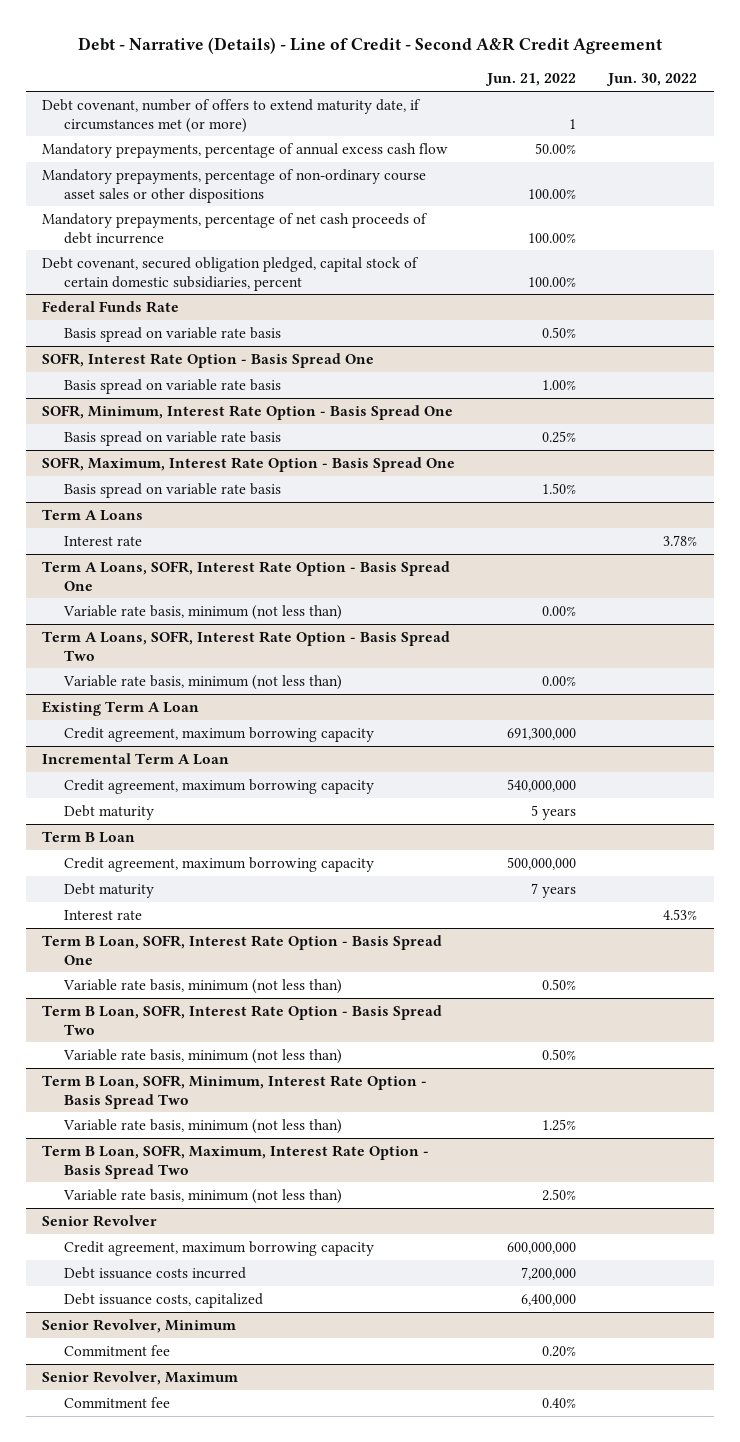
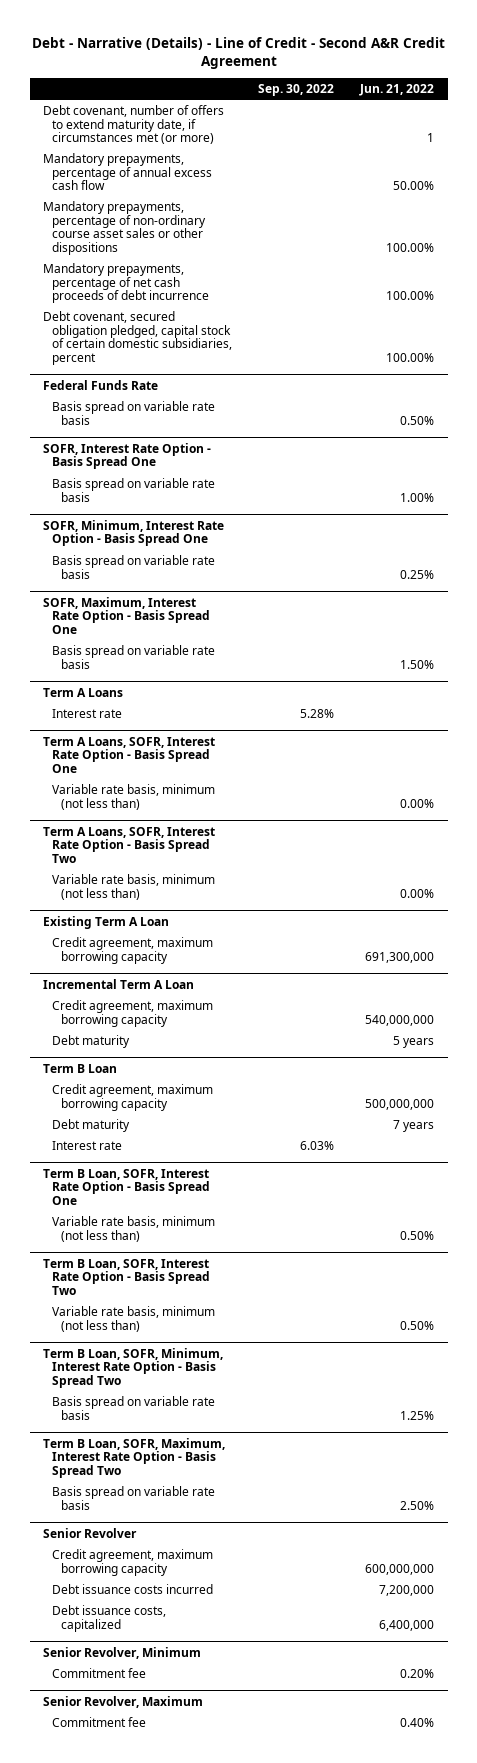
[606,73,698,87] Jun. 30, 2022 -> none
none -> [258,84,335,97] Sep. 30, 2022
[62,1118,342,1134] Variable rate basis, minimum (not less than) -> [51,1395,215,1420] Basis spread on variable rate basis
[62,1188,342,1204] Variable rate basis, minimum (not less than) -> none
none -> [51,1485,215,1510] Basis spread on variable rate basis

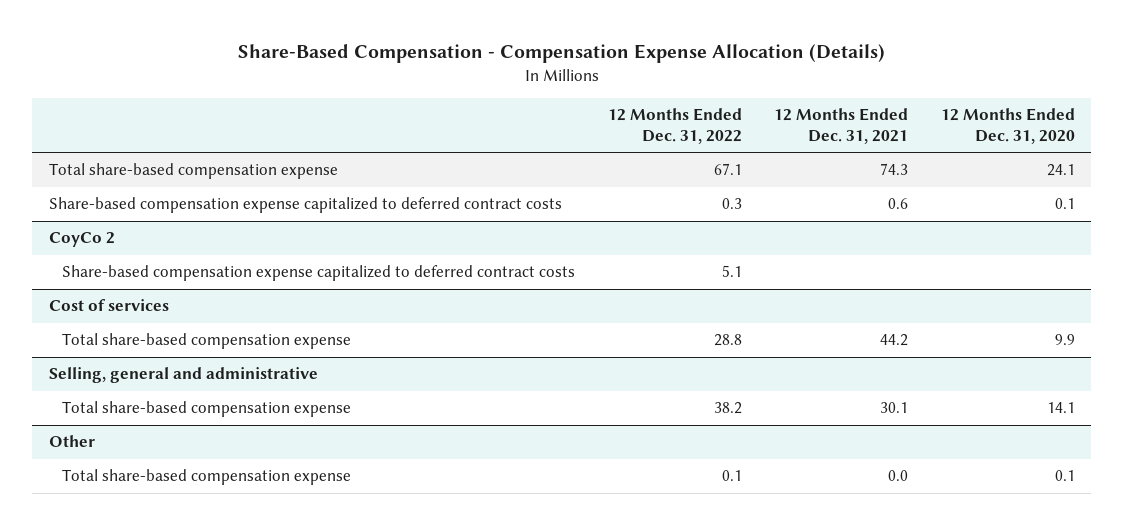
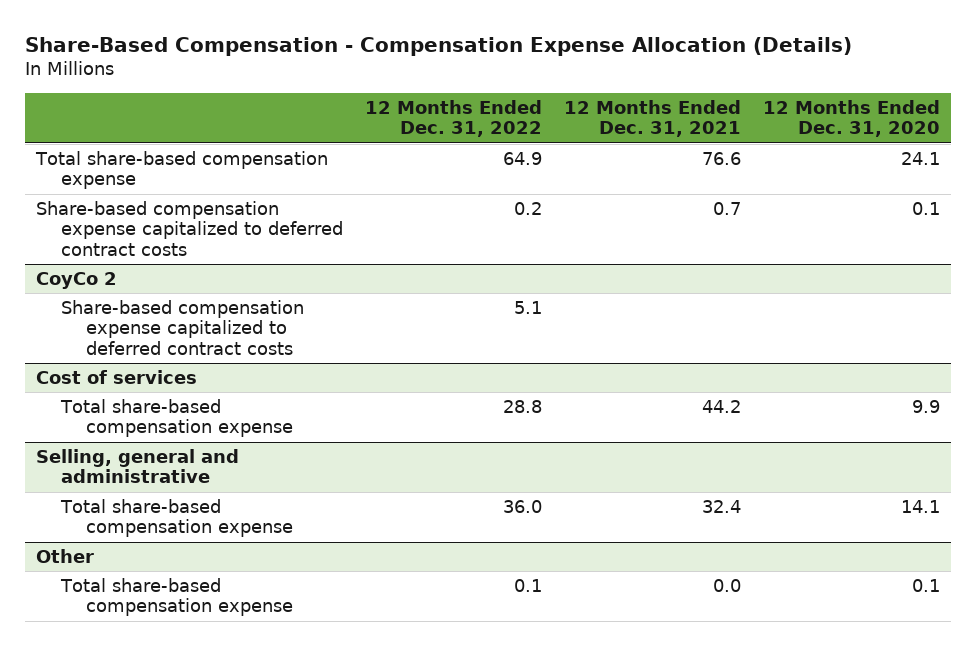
[713,163,742,176] 67.1 -> [502,151,542,165] 64.9
[880,163,909,176] 74.3 -> [701,151,741,165] 76.6
[721,198,742,210] 0.3 -> [513,201,542,215] 0.2
[888,198,909,210] 0.6 -> [712,201,741,215] 0.7
[713,402,742,415] 38.2 -> [502,499,542,513] 36.0
[880,402,909,414] 30.1 -> [701,499,741,513] 32.4

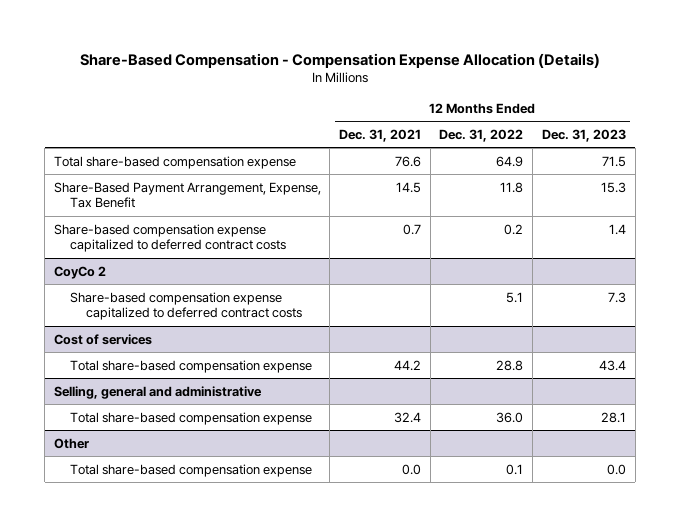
[763,99,941,138] 12 Months Ended Dec. 31, 2020 -> none
none -> [541,128,626,142] Dec. 31, 2023
none -> [53,181,321,209] Share-Based Payment Arrangement, Expense, Tax Benefit

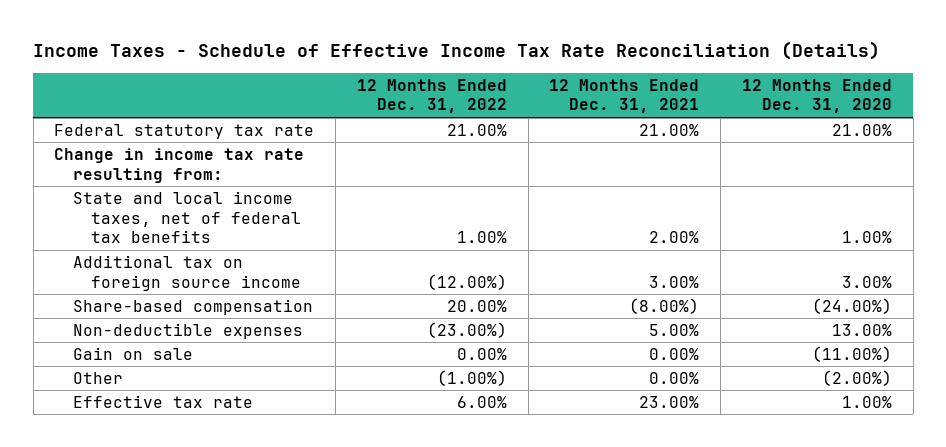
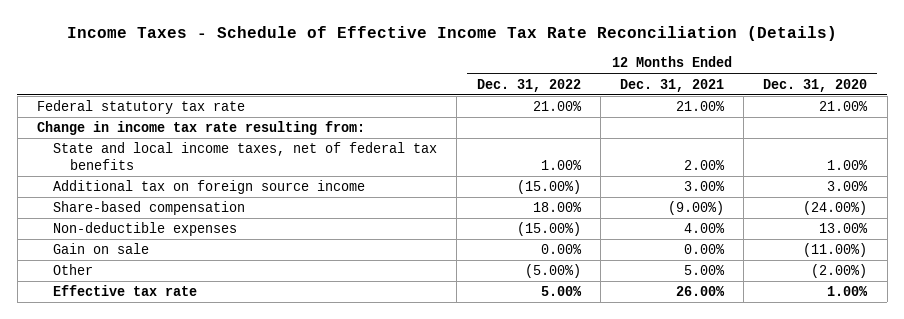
[426,273,507,290] (12.00%) -> [516,180,581,195] (15.00%)
[446,299,507,312] 20.00% -> [532,202,582,213] 18.00%
[629,297,700,314] (8.00%) -> [667,201,724,216] (9.00%)
[426,321,507,338] (23.00%) -> [516,222,581,237] (15.00%)
[649,323,700,336] 5.00% -> [683,223,725,234] 4.00%
[436,369,507,386] (1.00%) -> [524,264,581,279] (5.00%)
[649,371,700,384] 0.00% -> [683,265,725,276] 5.00%
[456,395,507,408] 6.00% -> [540,286,582,297] 5.00%
[639,395,700,408] 23.00% -> [675,286,725,297] 26.00%

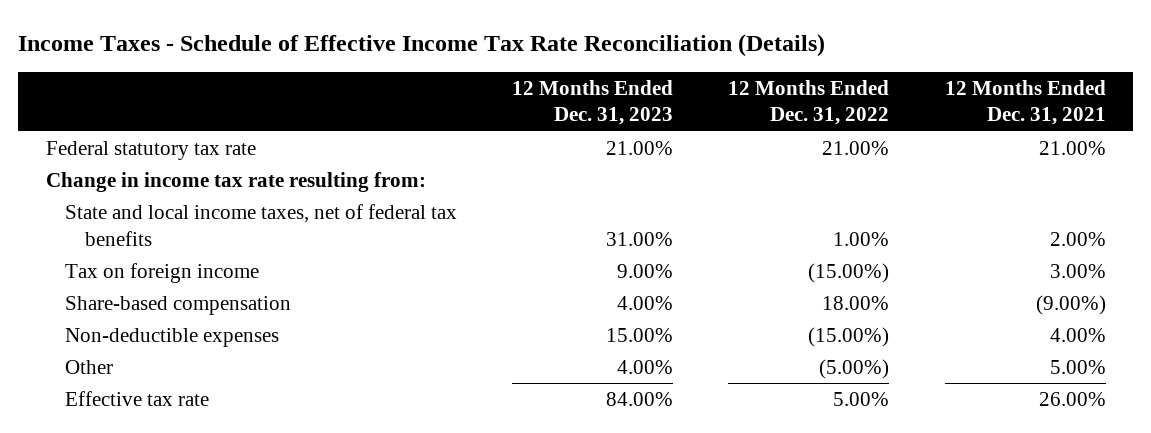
[763,78,868,92] Dec. 31, 2020 -> none
none -> [512,79,674,126] 12 Months Ended Dec. 31, 2023
[53,180,366,195] Additional tax on foreign source income -> [65,262,260,283] Tax on foreign income
[53,243,150,255] Gain on sale -> none

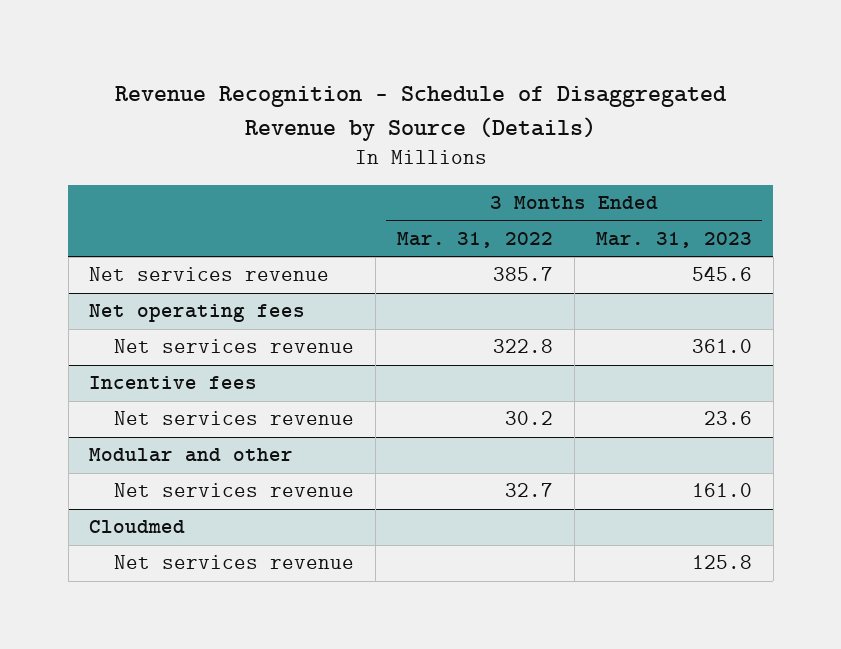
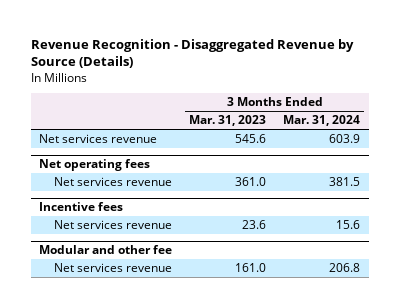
[114,86,727,141] Revenue Recognition - Schedule of Disaggregated Revenue by Source (Details) -> [30,38,354,69] Revenue Recognition - Disaggregated Revenue by Source (Details)
[396,232,553,249] Mar. 31, 2022 -> none
none -> [283,115,361,127] Mar. 31, 2024
[89,448,294,463] Modular and other -> [39,245,173,255] Modular and other fee
[89,520,186,534] Cloudmed -> none
[114,555,355,570] Net services revenue -> none

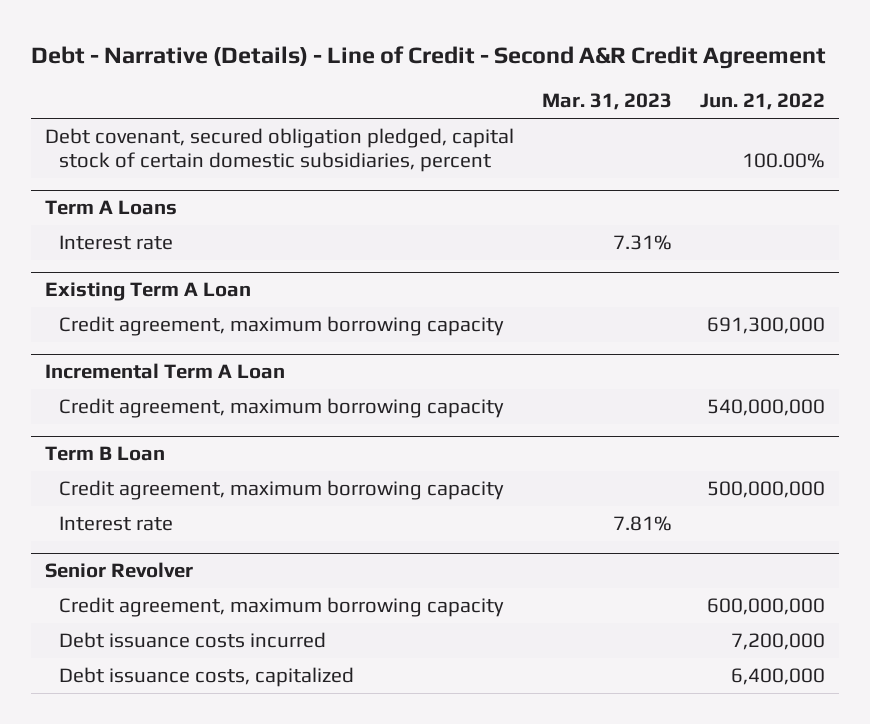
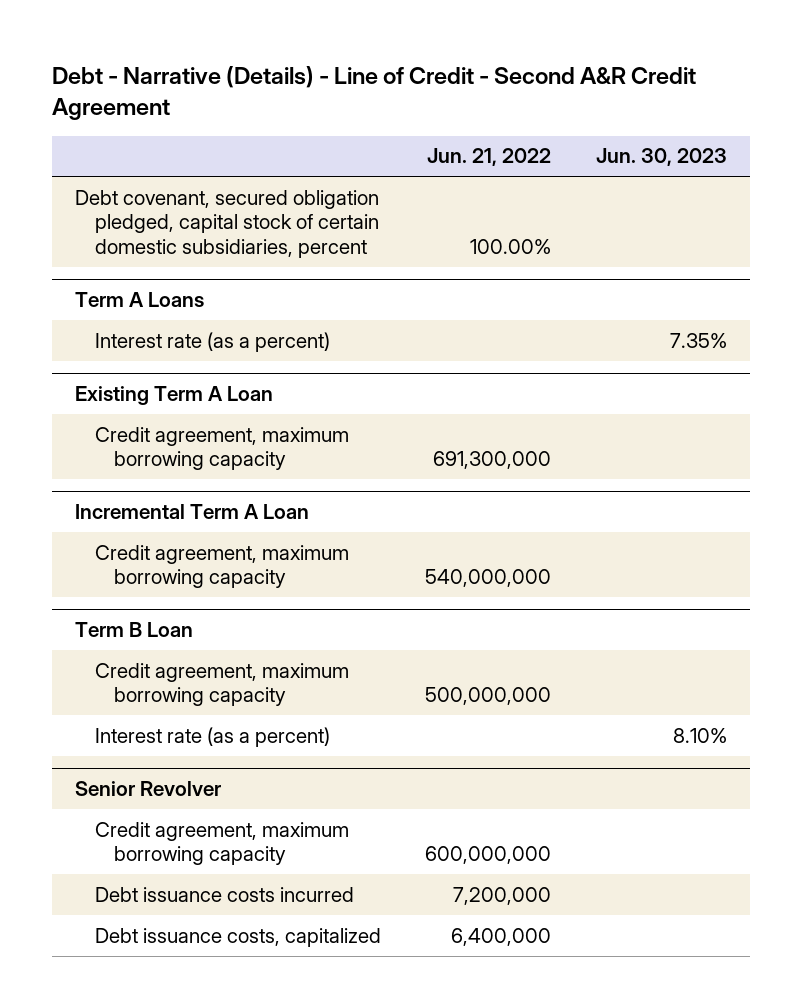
[541,93,672,111] Mar. 31, 2023 -> none
none -> [596,148,728,167] Jun. 30, 2023
[59,235,174,251] Interest rate -> [94,331,330,352] Interest rate (as a percent)
[59,516,174,532] Interest rate -> [94,726,330,747] Interest rate (as a percent)

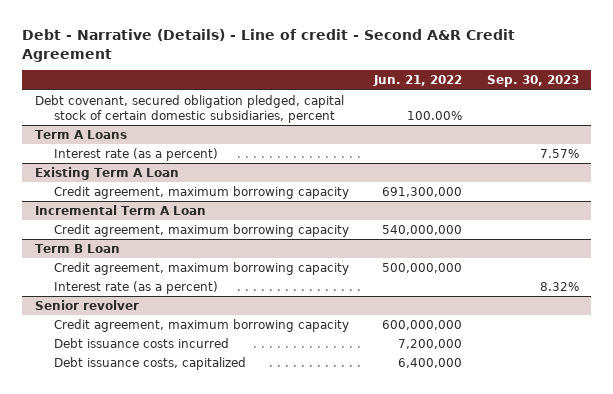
[52,65,697,121] Debt - Narrative (Details) - Line of Credit - Second A&R Credit Agreement -> [22,29,516,62] Debt - Narrative (Details) - Line of credit - Second A&R Credit Agreement
[596,148,728,167] Jun. 30, 2023 -> none
none -> [486,75,579,88] Sep. 30, 2023
[74,781,221,797] Senior Revolver -> [34,300,139,311] Senior revolver

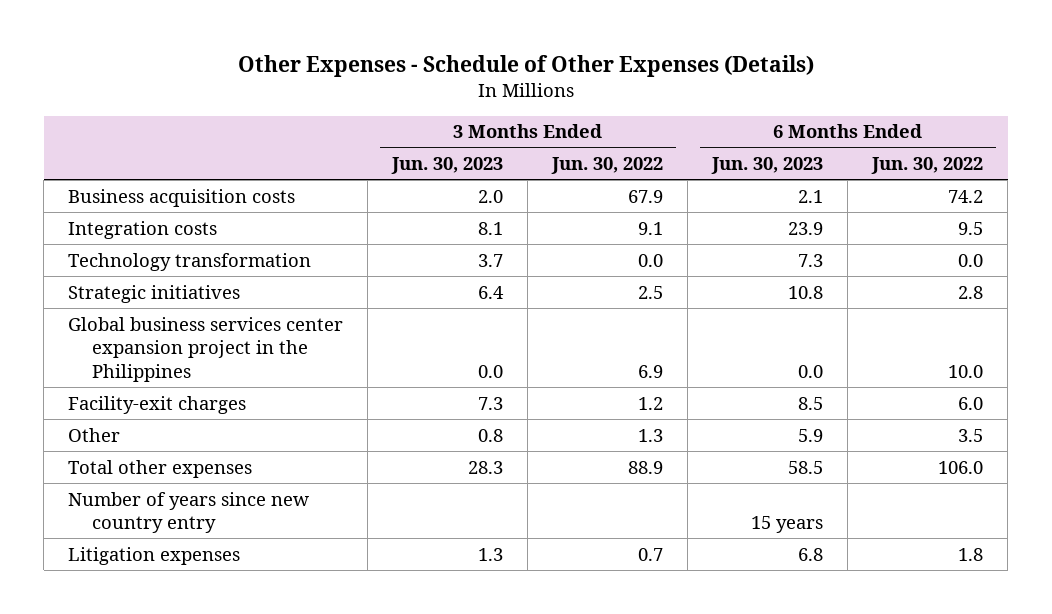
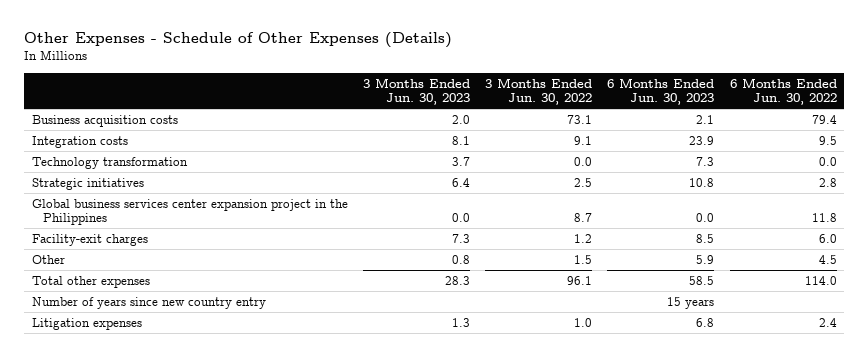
[628,189,664,203] 67.9 -> [567,114,593,124] 73.1
[948,189,984,203] 74.2 -> [811,114,837,124] 79.4
[638,364,664,378] 6.9 -> [574,213,593,223] 8.7
[948,364,984,378] 10.0 -> [811,213,837,223] 11.8
[638,428,664,442] 1.3 -> [574,254,593,264] 1.5
[958,428,984,442] 3.5 -> [818,254,837,264] 4.5
[628,460,664,474] 88.9 -> [567,275,593,285] 96.1
[938,460,984,474] 106.0 -> [804,275,837,285] 114.0
[638,547,664,561] 0.7 -> [574,317,593,327] 1.0
[958,547,984,561] 1.8 -> [818,317,837,327] 2.4

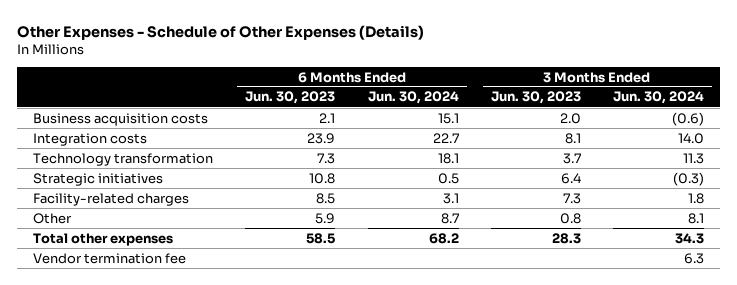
[485,77,593,106] 3 Months Ended Jun. 30, 2022 -> none
[729,77,837,106] 6 Months Ended Jun. 30, 2022 -> none
none -> [367,91,459,105] Jun. 30, 2024
none -> [612,91,704,105] Jun. 30, 2024
[31,198,348,226] Global business services center expansion project in the Philippines -> none
[31,233,148,246] Facility-exit charges -> [33,192,190,206] Facility-related charges
[31,296,266,309] Number of years since new country entry -> none
[31,317,142,330] Litigation expenses -> none
none -> [33,252,187,264] Vendor termination fee

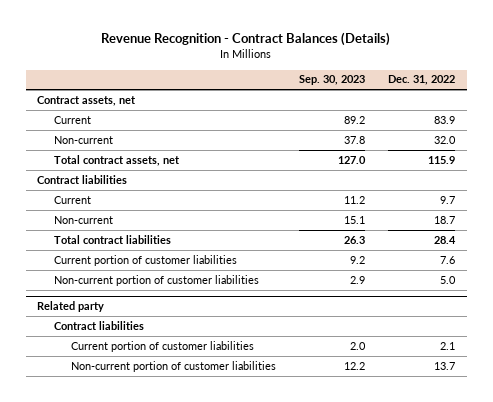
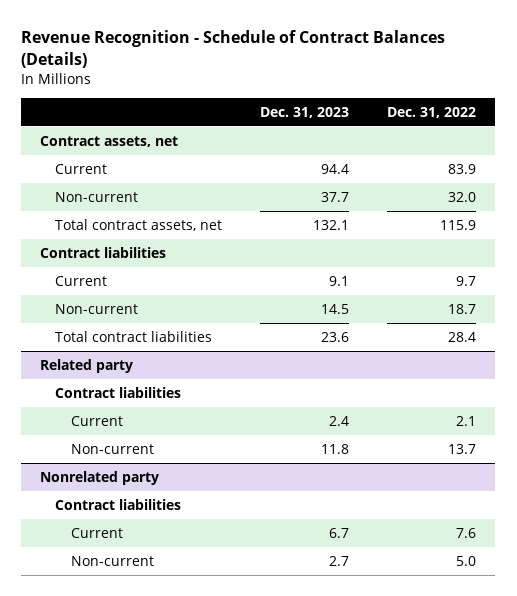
[101,32,391,47] Revenue Recognition - Contract Balances (Details) -> [21,30,446,69] Revenue Recognition - Schedule of Contract Balances (Details)
[299,75,366,86] Sep. 30, 2023 -> none
none -> [260,107,350,119] Dec. 31, 2023
[54,254,238,266] Current portion of customer liabilities -> none
[54,274,260,286] Non-current portion of customer liabilities -> none
[71,340,255,352] Current portion of customer liabilities -> none
none -> [70,415,123,426] Current
[71,360,277,372] Non-current portion of customer liabilities -> [70,443,154,454] Non-current
none -> [40,470,160,485] Nonrelated party
none -> [55,498,182,510] Contract liabilities
none -> [70,527,123,538] Current
none -> [70,555,154,566] Non-current

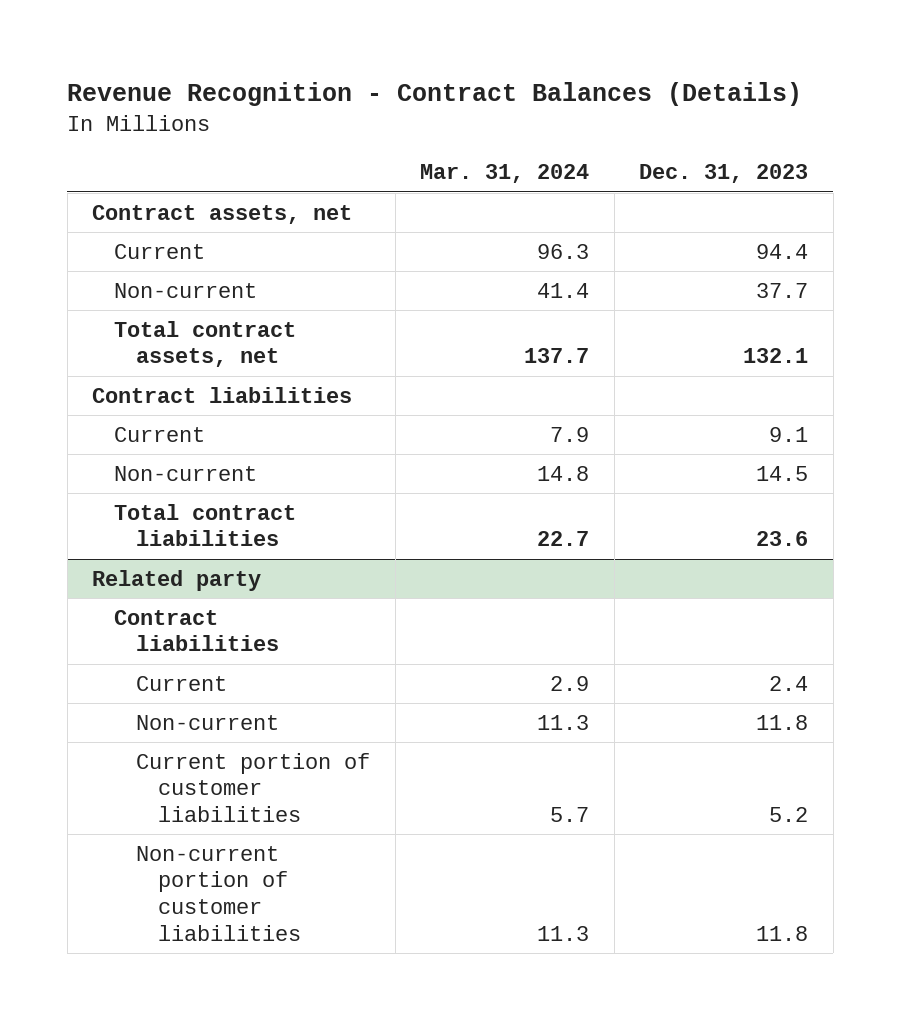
[21,30,446,69] Revenue Recognition - Schedule of Contract Balances (Details) -> [67,82,803,107] Revenue Recognition - Contract Balances (Details)
[387,107,477,119] Dec. 31, 2022 -> none
none -> [420,164,590,184] Mar. 31, 2024
[40,470,160,485] Nonrelated party -> none
[55,498,182,510] Contract liabilities -> none
[70,527,123,538] Current -> none
[70,555,154,566] Non-current -> none
none -> [136,752,371,823] Current portion of customer liabilities
none -> [136,845,302,941] Non-current portion of customer liabilities

